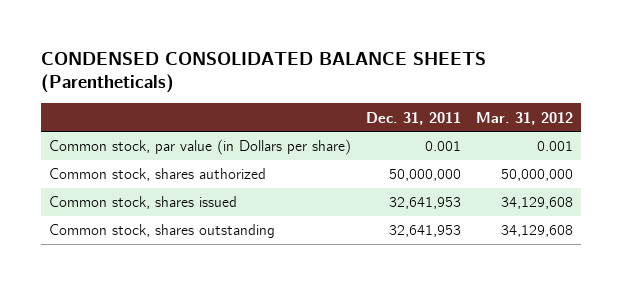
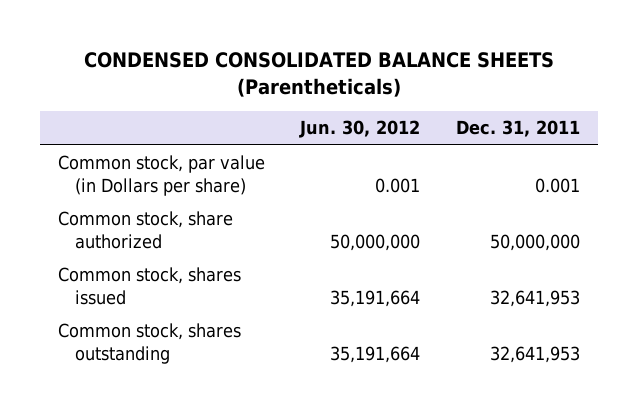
[476,111,574,125] Mar. 31, 2012 -> none
none -> [299,120,421,139] Jun. 30, 2012
[48,168,266,182] Common stock, shares authorized -> [57,211,233,249] Common stock, share authorized

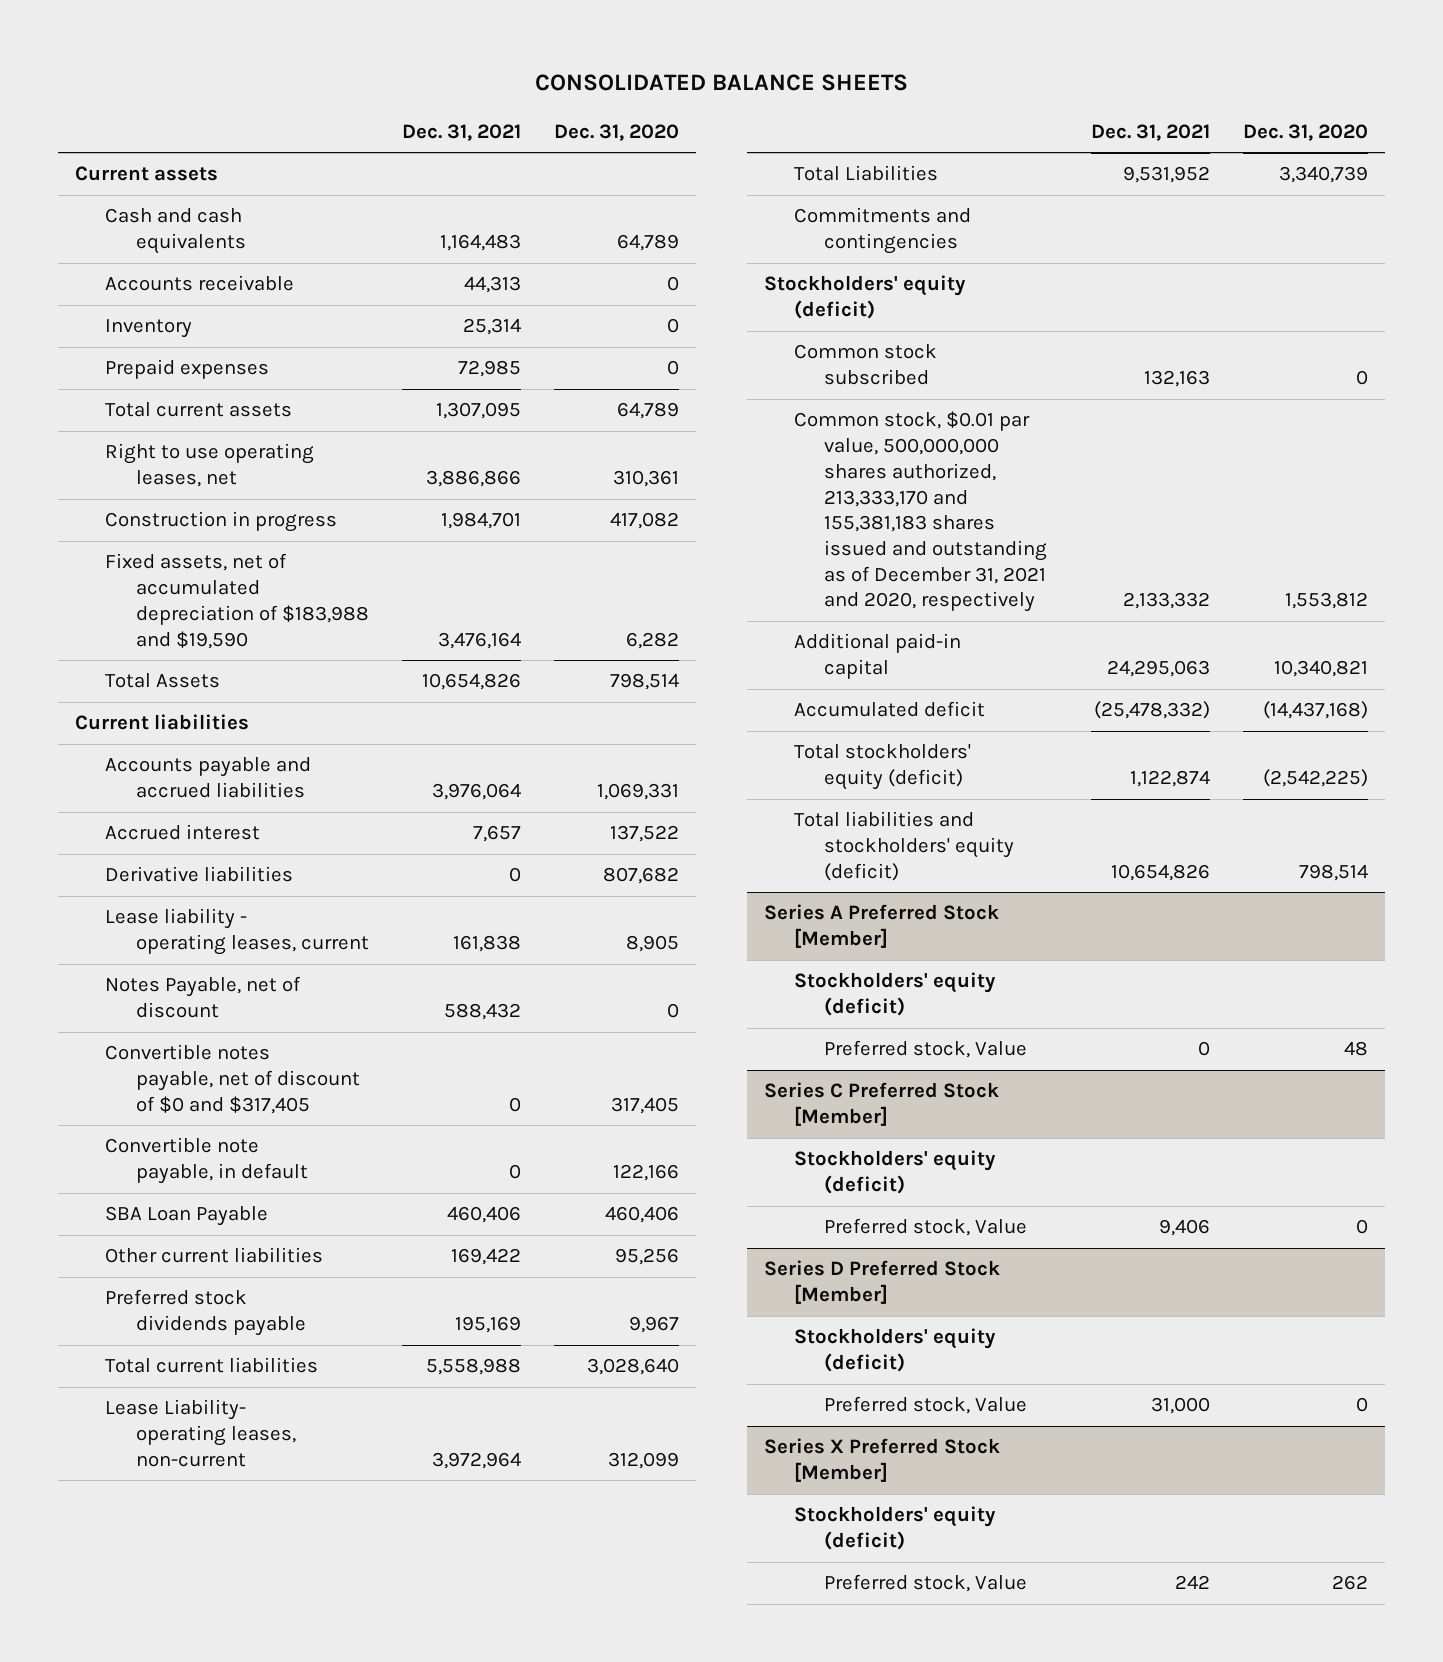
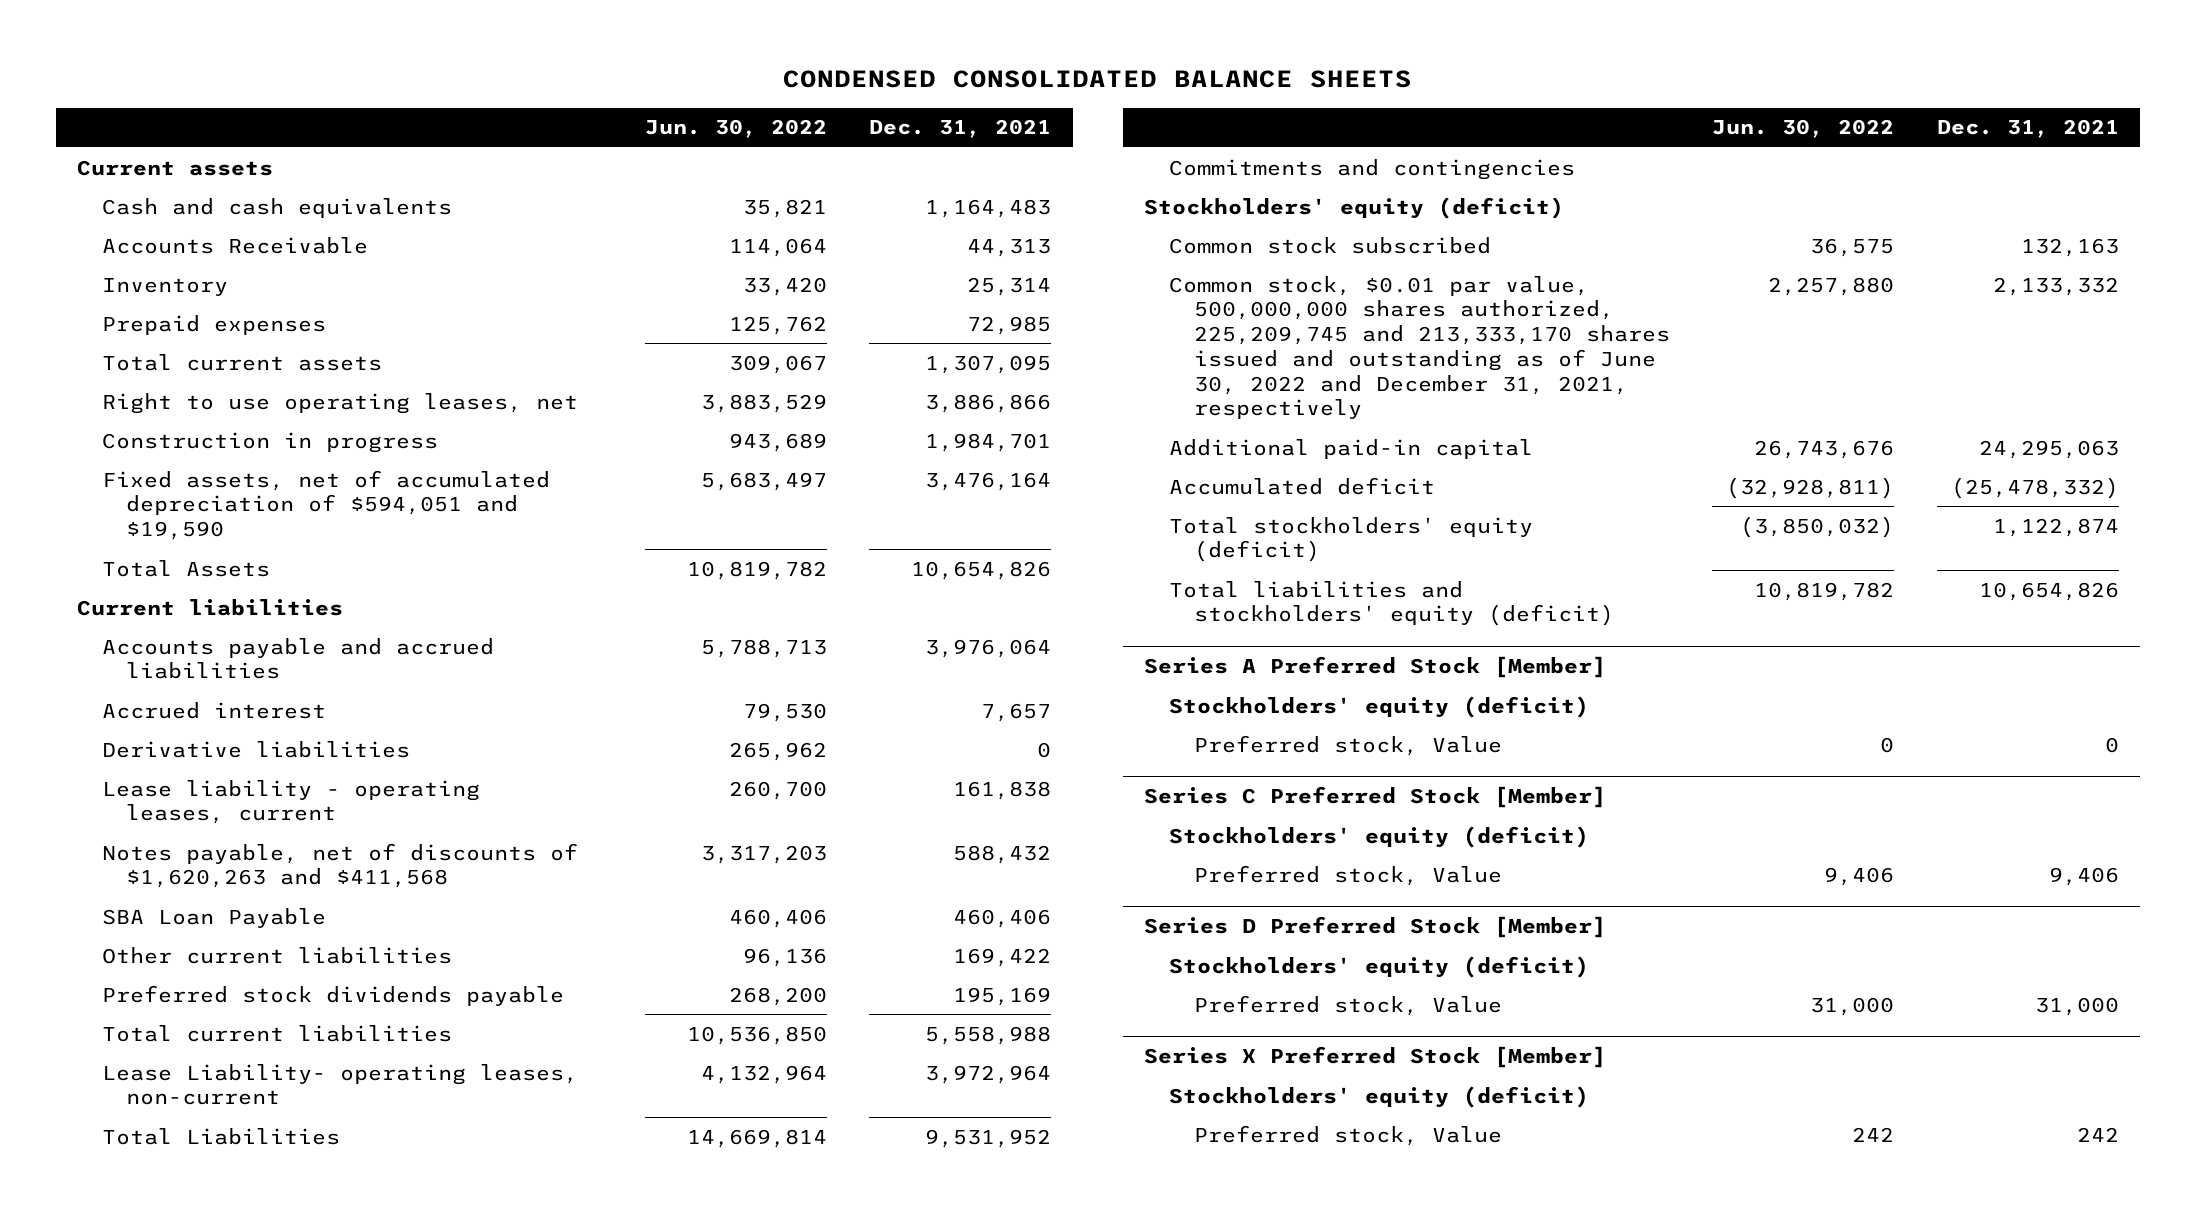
[534,73,908,91] CONSOLIDATED BALANCE SHEETS -> [782,70,1412,89] CONDENSED CONSOLIDATED BALANCE SHEETS
[554,123,680,141] Dec. 31, 2020 -> none
none -> [644,119,827,139] Jun. 30, 2022
[105,275,295,292] Accounts receivable -> [101,236,368,254] Accounts Receivable
[105,553,369,649] Fixed assets, net of accumulated depreciation of $183,988 and $19,590 -> [101,469,550,541] Fixed assets, net of accumulated depreciation of $594,051 and $19,590
[105,976,302,1019] Notes Payable, net of discount -> none
[105,1137,308,1185] Convertible note payable, in default -> none
[105,1044,360,1114] Convertible notes payable, net of discount of $0 and $317,405 -> [101,842,578,889] Notes payable, net of discounts of $1,620,263 and $411,568
[508,1096,521,1112] 0 -> [953,844,1052,864] 588,432
[794,411,1048,613] Common stock, $0.01 par value, 500,000,000 shares authorized, 213,333,170 and 155,381,183 shares issued and outstanding as of December 31, 2021 and 2020, respectively -> [1169,275,1670,420] Common stock, $0.01 par value, 500,000,000 shares authorized, 225,209,745 and 213,333,170 shares issued and outstanding as of June 30, 2022 and December 31, 2021, respectively

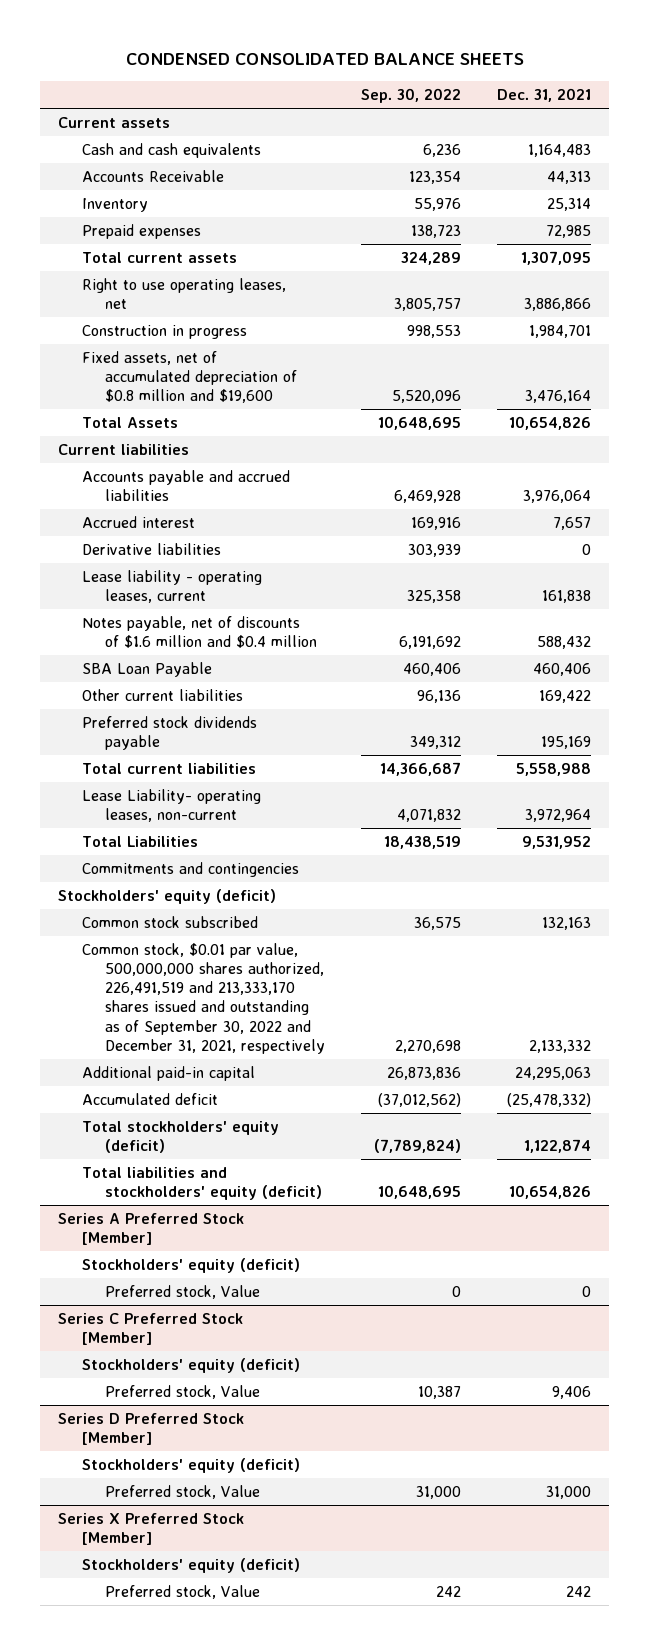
[644,119,827,139] Jun. 30, 2022 -> none
none -> [360,88,461,104] Sep. 30, 2022
[101,469,550,541] Fixed assets, net of accumulated depreciation of $594,051 and $19,590 -> [81,350,297,404] Fixed assets, net of accumulated depreciation of $0.8 million and $19,600
[101,842,578,889] Notes payable, net of discounts of $1,620,263 and $411,568 -> [81,615,317,649] Notes payable, net of discounts of $1.6 million and $0.4 million
[1169,275,1670,420] Common stock, $0.01 par value, 500,000,000 shares authorized, 225,209,745 and 213,333,170 shares issued and outstanding as of June 30, 2022 and December 31, 2021, respectively -> [81,942,325,1054] Common stock, $0.01 par value, 500,000,000 shares authorized, 226,491,519 and 213,333,170 shares issued and outstanding as of September 30, 2022 and December 31, 2021, respectively

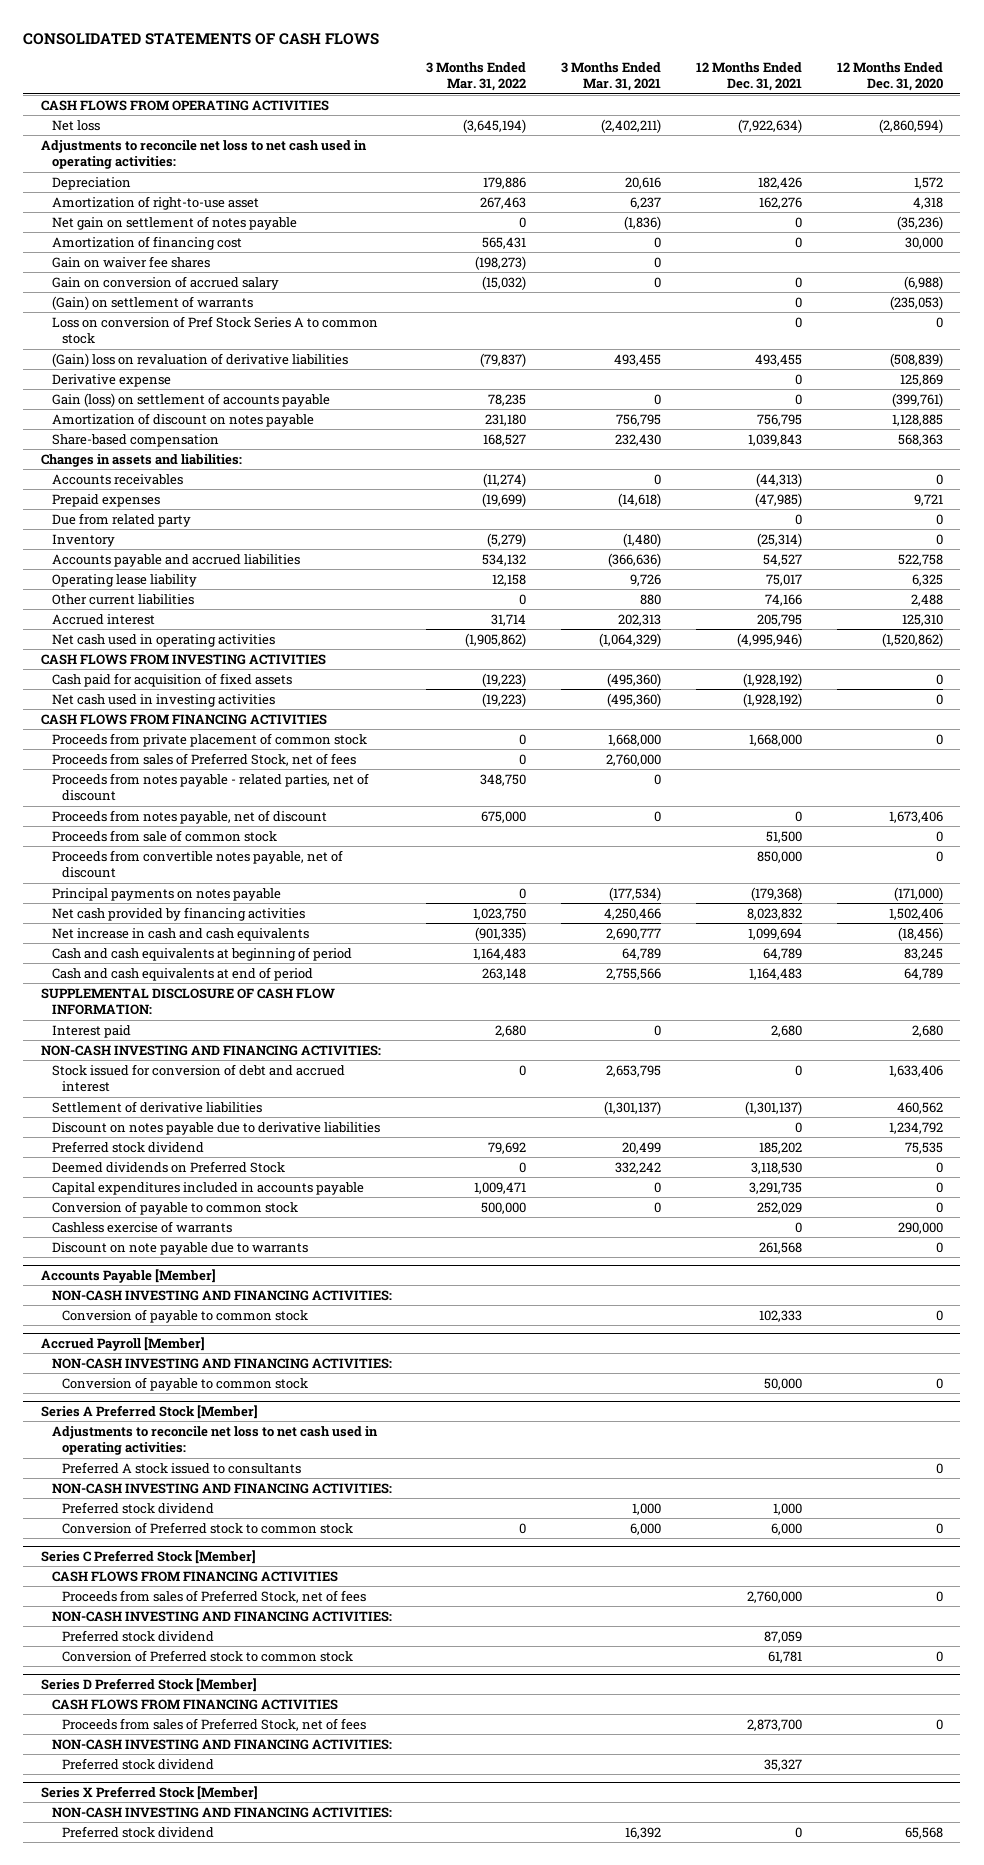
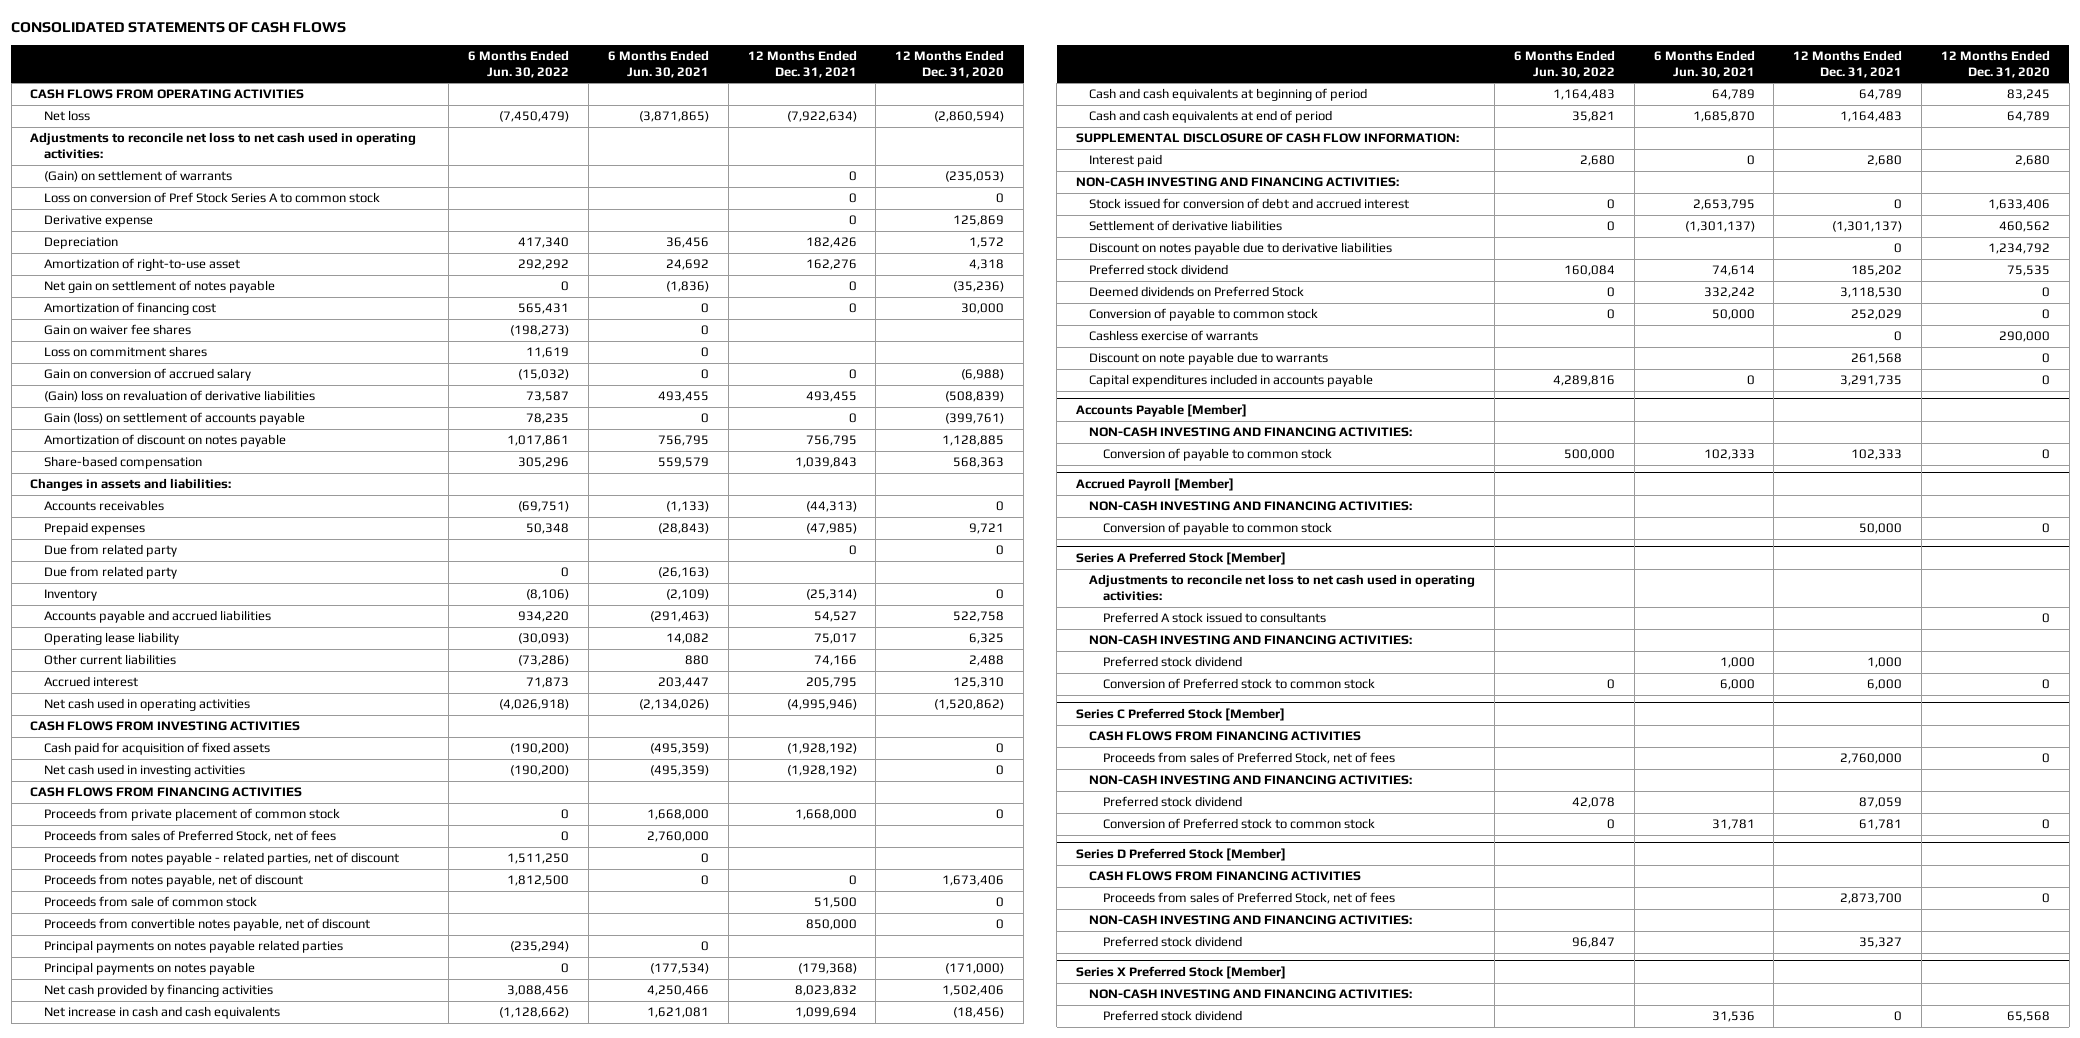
[426,62,527,92] 3 Months Ended Mar. 31, 2022 -> none
[561,62,662,92] 3 Months Ended Mar. 31, 2021 -> none
none -> [468,50,570,78] 6 Months Ended Jun. 30, 2022
none -> [607,50,709,78] 6 Months Ended Jun. 30, 2021
[51,295,253,310] (Gain) on settlement of warrants -> [43,170,232,183] (Gain) on settlement of warrants
[51,315,378,345] Loss on conversion of Pref Stock Series A to common stock -> [43,192,380,204] Loss on conversion of Pref Stock Series A to common stock
[51,373,171,387] Derivative expense -> [43,215,153,228] Derivative expense
none -> [43,346,207,358] Loss on commitment shares
none -> [43,566,177,580] Due from related party
none -> [43,940,343,954] Principal payments on notes payable related parties
[51,1181,364,1195] Capital expenditures included in accounts payable -> [1089,374,1374,388] Capital expenditures included in accounts payable

